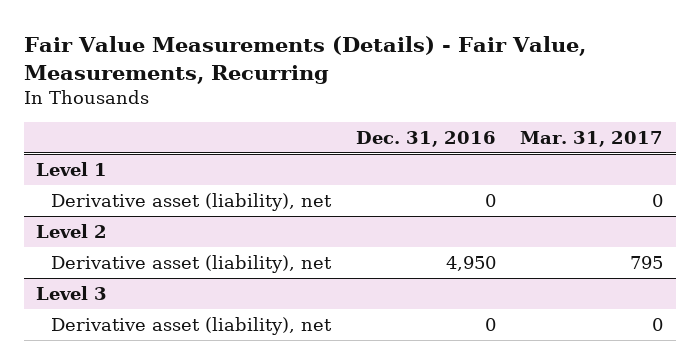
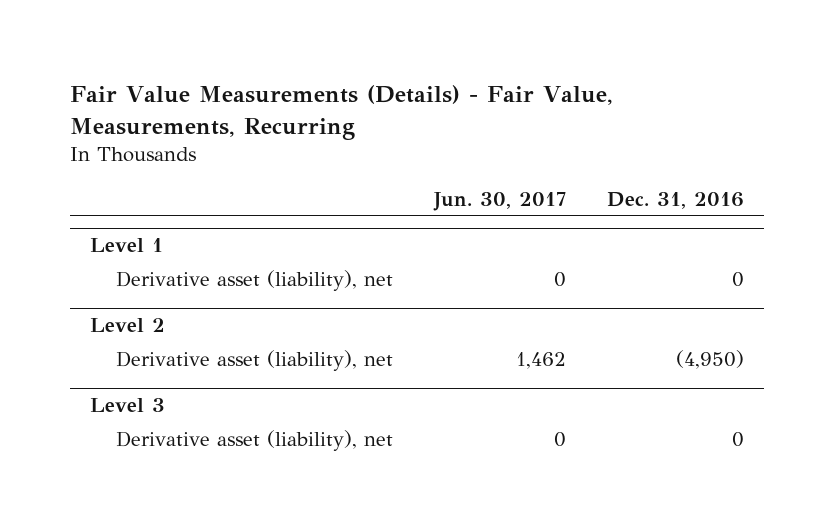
[520,131,664,148] Mar. 31, 2017 -> none
none -> [433,191,567,211] Jun. 30, 2017
[445,255,496,271] 4,950 -> [675,349,744,369] (4,950)

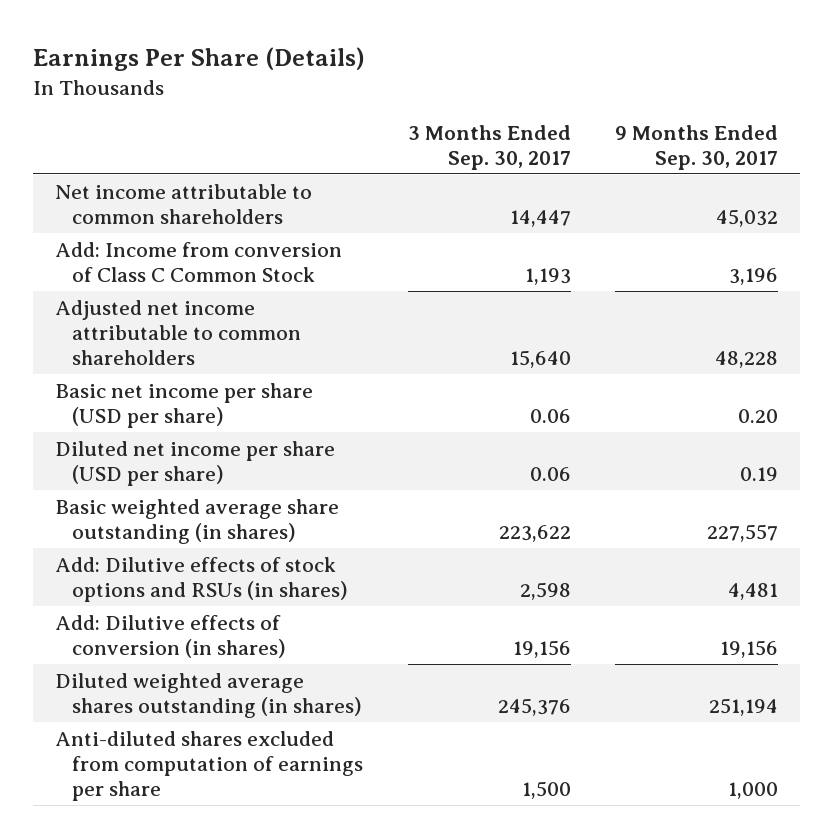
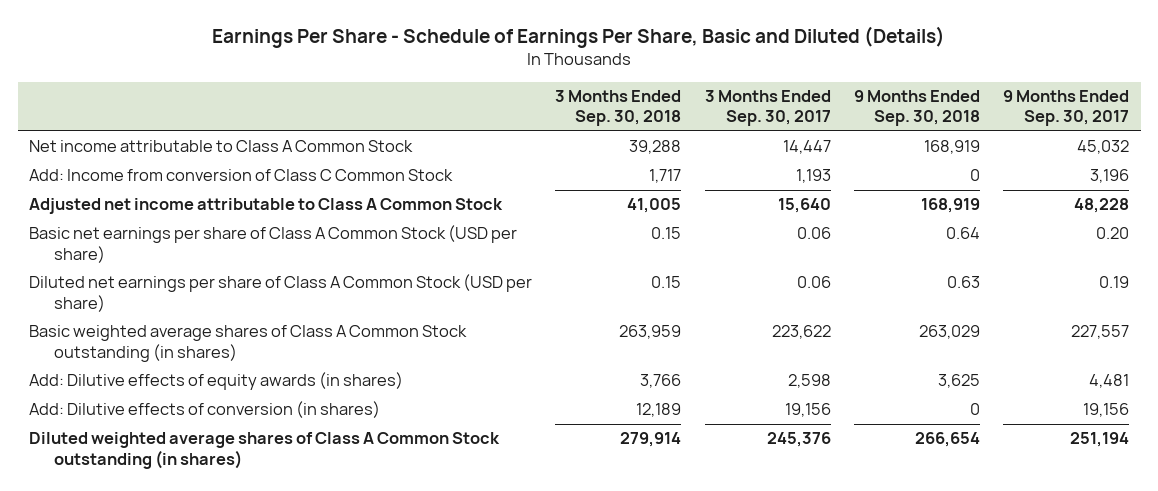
[33,46,366,71] Earnings Per Share (Details) -> [212,26,946,49] Earnings Per Share - Schedule of Earnings Per Share, Basic and Diluted (Details)
none -> [555,89,682,127] 3 Months Ended Sep. 30, 2018
none -> [853,89,980,127] 9 Months Ended Sep. 30, 2018
[55,183,313,224] Net income attributable to common shareholders -> [29,140,414,153] Net income attributable to Class A Common Stock
[55,299,302,366] Adjusted net income attributable to common shareholders -> [29,198,504,215] Adjusted net income attributable to Class A Common Stock
[55,382,314,428] Basic net income per share (USD per share) -> [29,225,518,263] Basic net earnings per share of Class A Common Stock (USD per share)
[55,440,336,486] Diluted net income per share (USD per share) -> [29,274,533,312] Diluted net earnings per share of Class A Common Stock (USD per share)
[55,498,340,544] Basic weighted average share outstanding (in shares) -> [29,325,468,362] Basic weighted average shares of Class A Common Stock outstanding (in shares)
[55,556,349,602] Add: Dilutive effects of stock options and RSUs (in shares) -> [29,372,404,391] Add: Dilutive effects of equity awards (in shares)
[55,730,364,802] Anti-diluted shares excluded from computation of earnings per share -> none
[55,672,363,718] Diluted weighted average shares outstanding (in shares) -> [29,432,501,469] Diluted weighted average shares of Class A Common Stock outstanding (in shares)

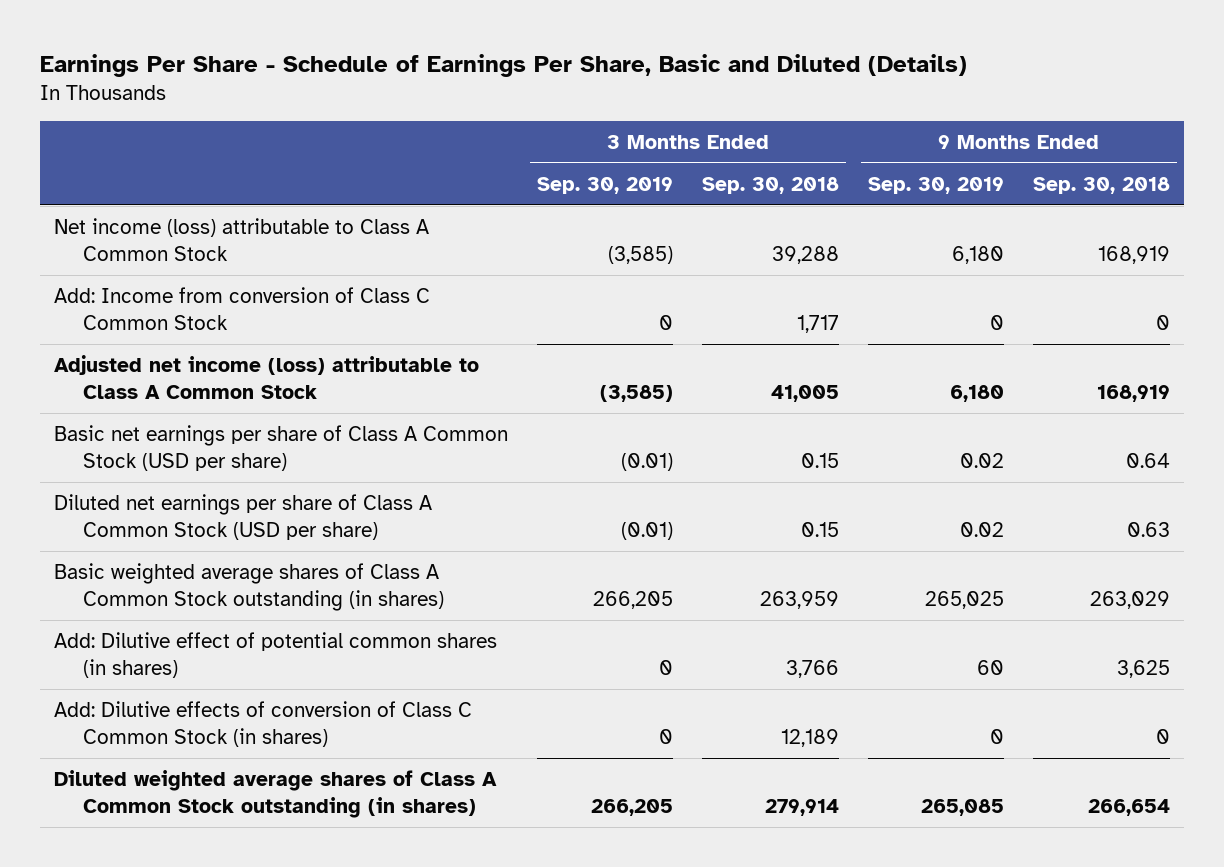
[704,89,831,127] 3 Months Ended Sep. 30, 2017 -> none
[1003,89,1130,127] 9 Months Ended Sep. 30, 2017 -> none
none -> [537,176,674,194] Sep. 30, 2019
none -> [867,176,1004,194] Sep. 30, 2019
[29,140,414,153] Net income attributable to Class A Common Stock -> [54,217,430,261] Net income (loss) attributable to Class A Common Stock
[29,198,504,215] Adjusted net income attributable to Class A Common Stock -> [54,354,480,399] Adjusted net income (loss) attributable to Class A Common Stock
[29,372,404,391] Add: Dilutive effects of equity awards (in shares) -> [54,631,498,678] Add: Dilutive effect of potential common shares (in shares)
[29,401,381,419] Add: Dilutive effects of conversion (in shares) -> [54,700,473,747] Add: Dilutive effects of conversion of Class C Common Stock (in shares)

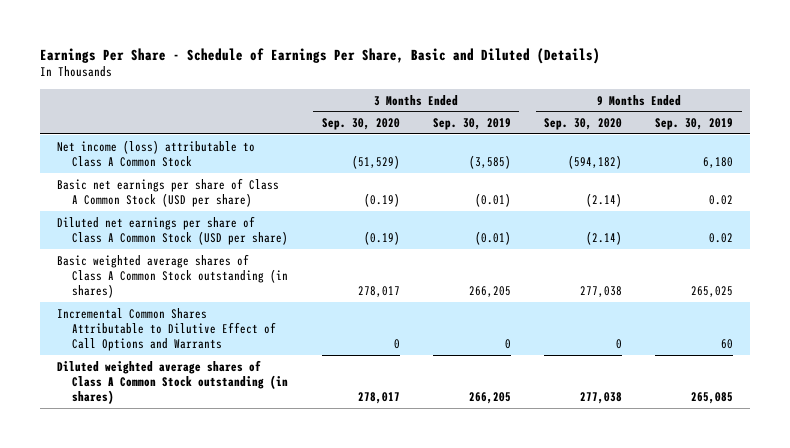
[702,176,840,194] Sep. 30, 2018 -> none
[1032,176,1170,194] Sep. 30, 2018 -> none
none -> [321,118,400,131] Sep. 30, 2020
none -> [544,118,623,131] Sep. 30, 2020
[54,286,431,330] Add: Income from conversion of Class C Common Stock -> none
[54,354,480,399] Adjusted net income (loss) attributable to Class A Common Stock -> none
[54,700,473,747] Add: Dilutive effects of conversion of Class C Common Stock (in shares) -> none
[54,631,498,678] Add: Dilutive effect of potential common shares (in shares) -> [56,307,277,352] Incremental Common Shares Attributable to Dilutive Effect of Call Options and Warrants

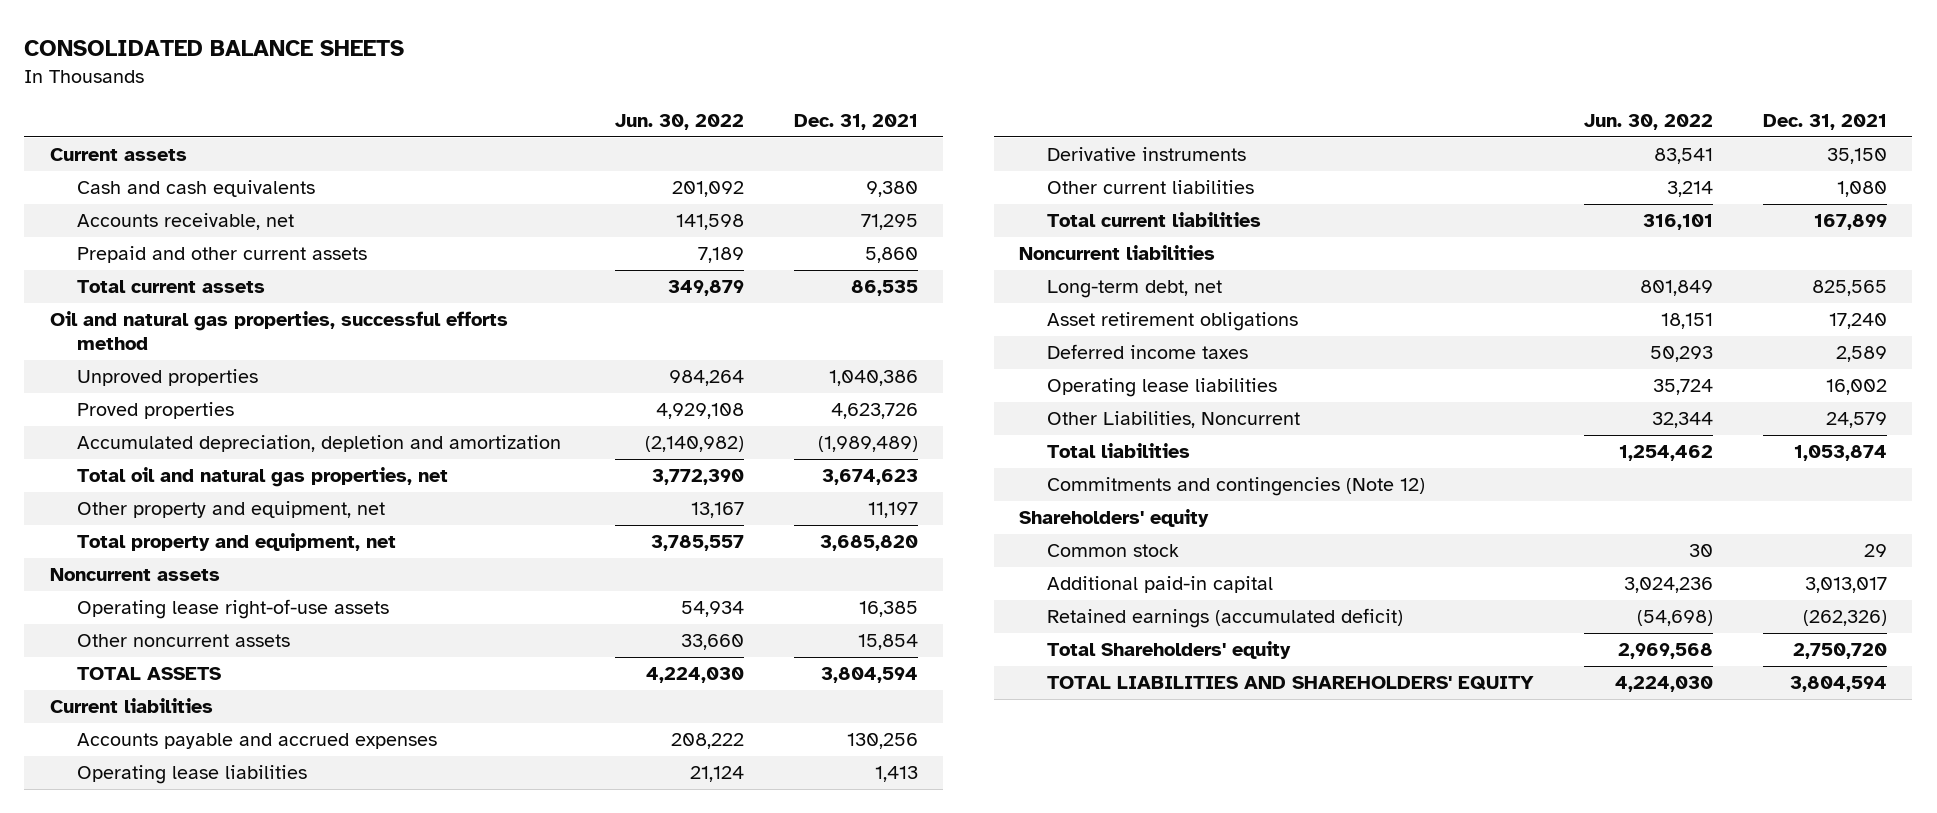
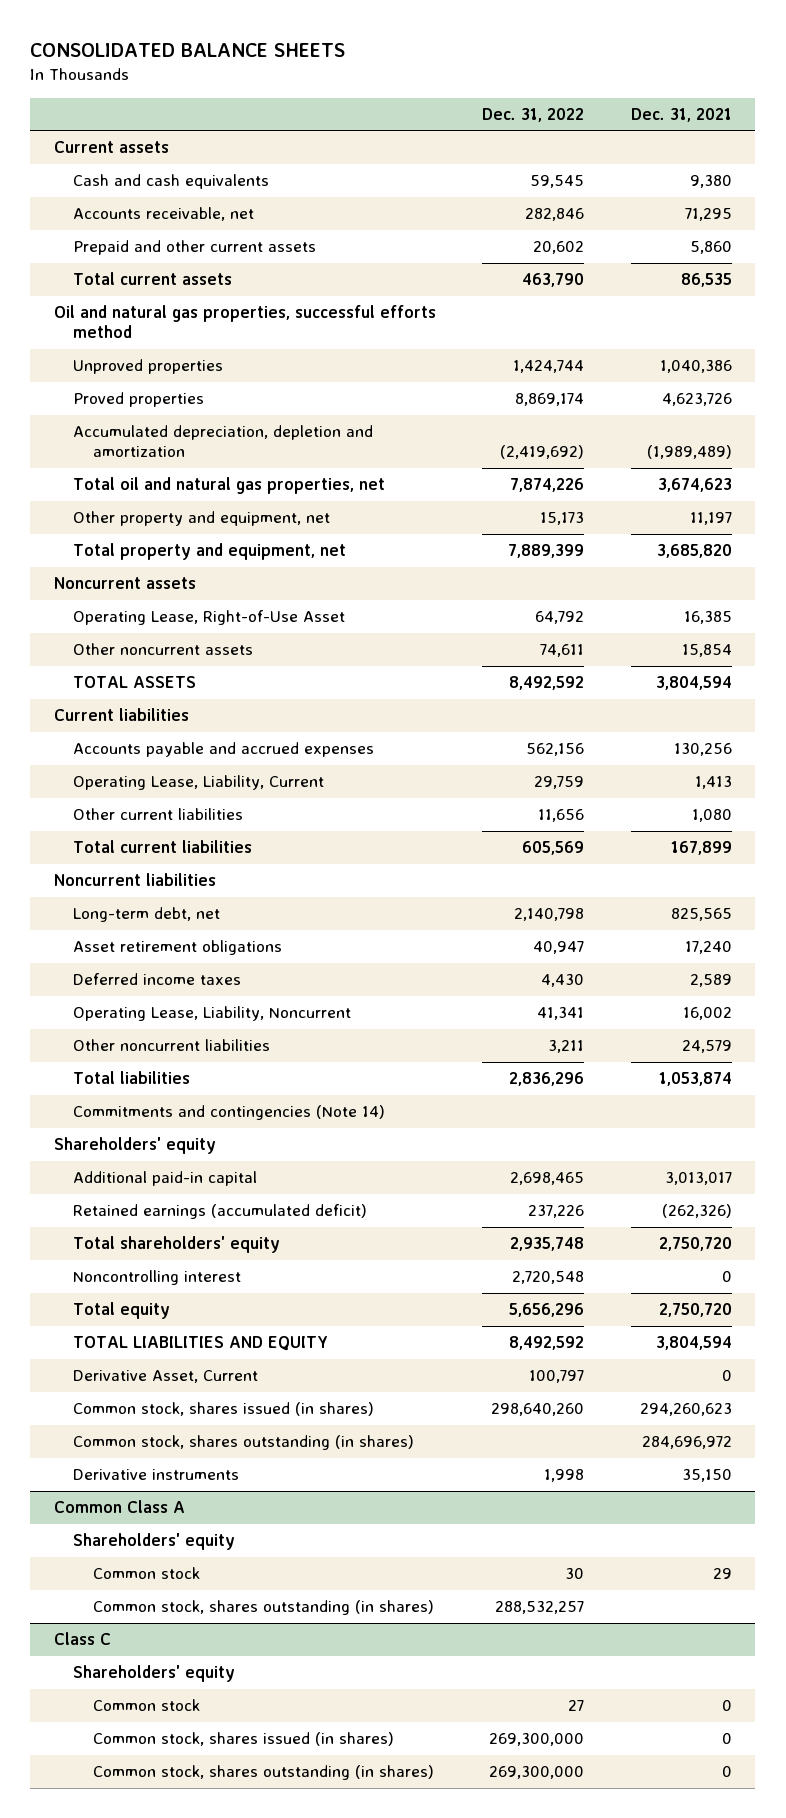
[614,113,744,130] Jun. 30, 2022 -> none
none -> [482,107,585,122] Dec. 31, 2022
[77,599,390,620] Operating lease right-of-use assets -> [73,610,346,626] Operating Lease, Right-of-Use Asset
[77,765,308,785] Operating lease liabilities -> [73,775,325,791] Operating Lease, Liability, Current
[1046,378,1277,398] Operating lease liabilities -> [73,1006,352,1022] Operating Lease, Liability, Noncurrent
[1046,411,1300,429] Other Liabilities, Noncurrent -> [73,1039,271,1052] Other noncurrent liabilities
[1046,477,1425,497] Commitments and contingencies (Note 12) -> [73,1105,386,1121] Commitments and contingencies (Note 14)
[1046,544,1179,558] Common stock -> none
[1046,641,1291,660] Total Shareholders' equity -> [73,1236,281,1254] Total shareholders' equity
none -> [73,1270,242,1286] Noncontrolling interest
none -> [73,1302,171,1320] Total equity
[1046,676,1534,691] TOTAL LIABILITIES AND SHAREHOLDERS' EQUITY -> [73,1336,329,1352] TOTAL LIABILITIES AND EQUITY
none -> [73,1370,259,1384] Derivative Asset, Current
none -> [73,1402,375,1417] Common stock, shares issued (in shares)
none -> [73,1435,415,1451] Common stock, shares outstanding (in shares)
[1046,147,1246,162] Derivative instruments -> [73,1469,240,1481] Derivative instruments
none -> [53,1500,185,1514] Common Class A
none -> [73,1533,236,1551] Shareholders' equity
none -> [93,1567,201,1580] Common stock
none -> [93,1600,435,1616] Common stock, shares outstanding (in shares)
none -> [53,1632,111,1646] Class C
none -> [73,1665,236,1683] Shareholders' equity
none -> [93,1699,201,1712] Common stock
none -> [93,1732,395,1747] Common stock, shares issued (in shares)
none -> [93,1765,435,1781] Common stock, shares outstanding (in shares)

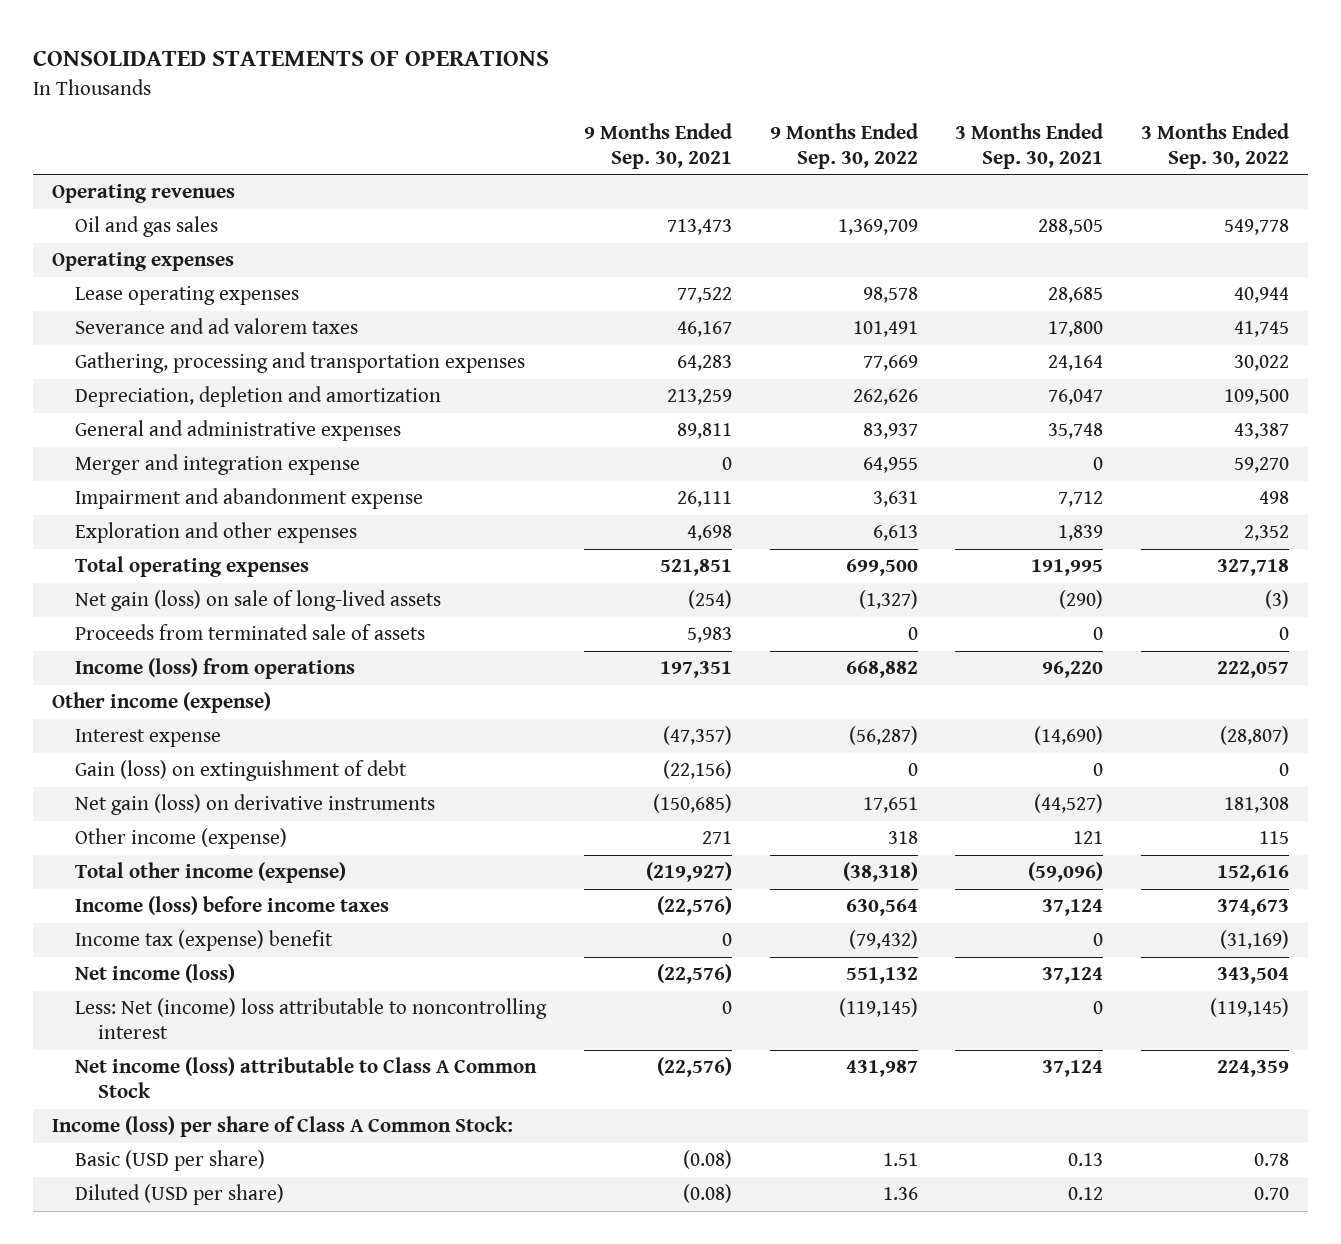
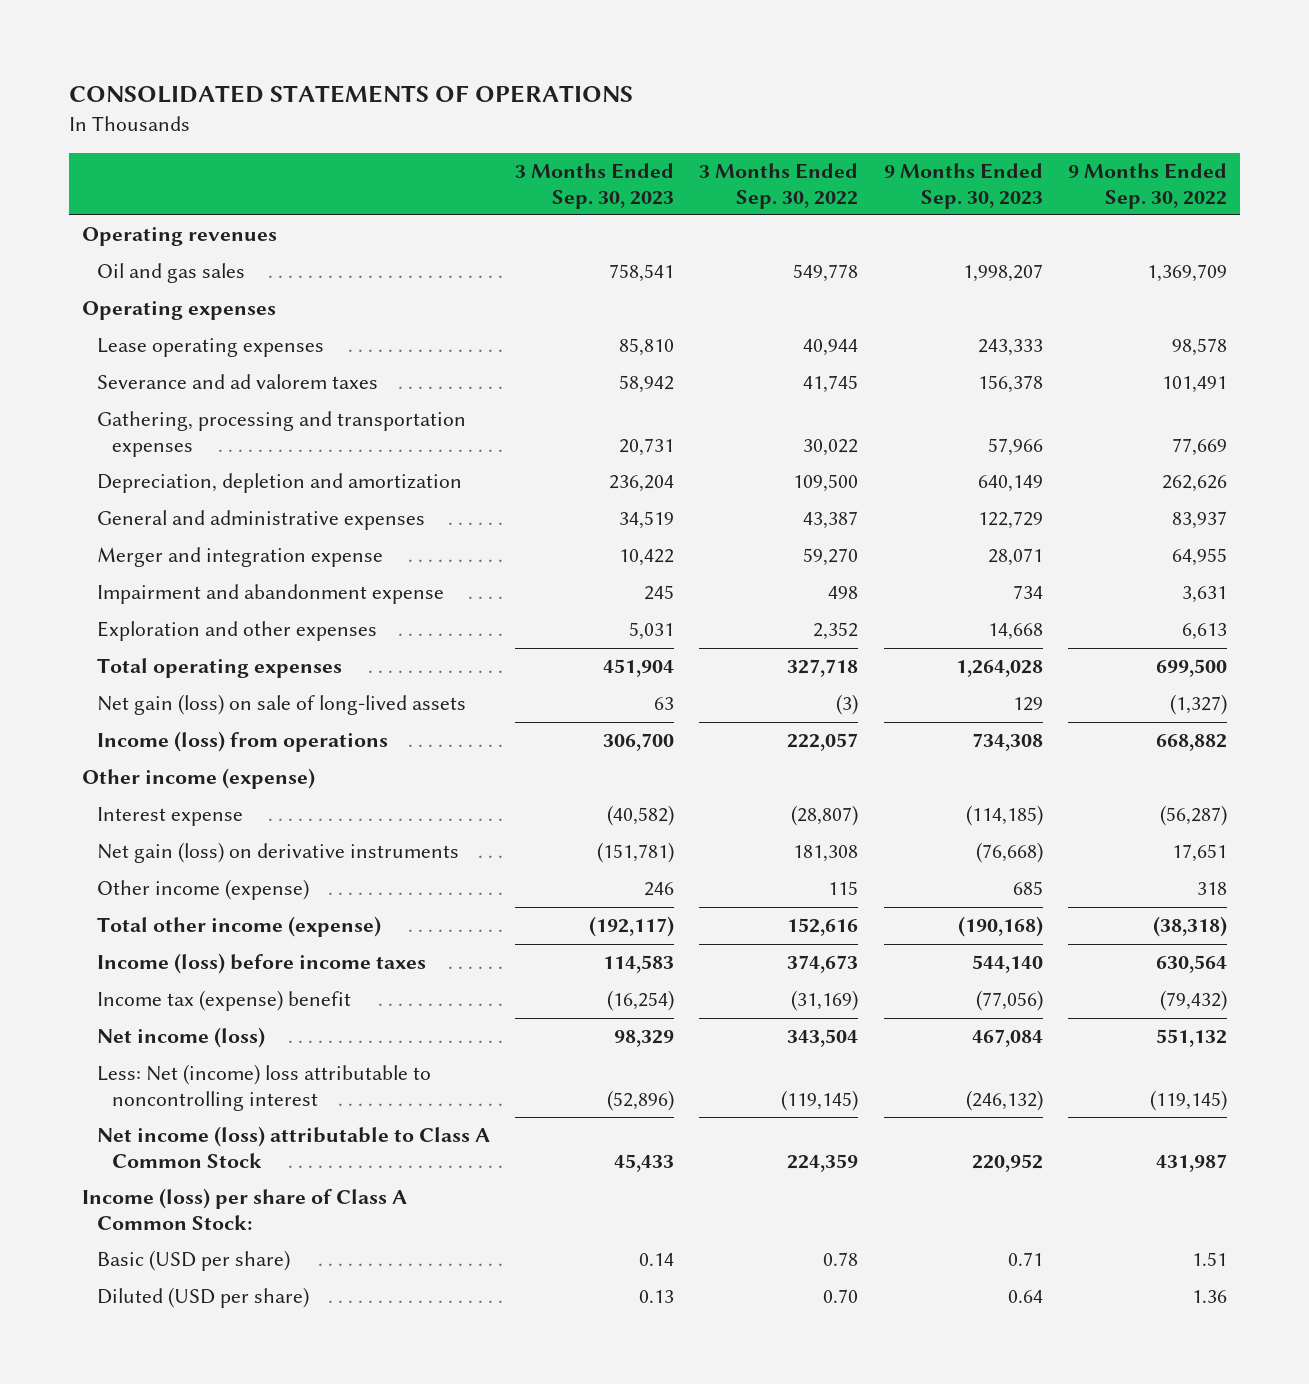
[583,123,732,170] 9 Months Ended Sep. 30, 2021 -> none
[955,123,1104,170] 3 Months Ended Sep. 30, 2021 -> none
none -> [515,162,675,209] 3 Months Ended Sep. 30, 2023
none -> [883,162,1043,209] 9 Months Ended Sep. 30, 2023
[75,624,426,641] Proceeds from terminated sale of assets -> none
[75,760,408,782] Gain (loss) on extinguishment of debt -> none

